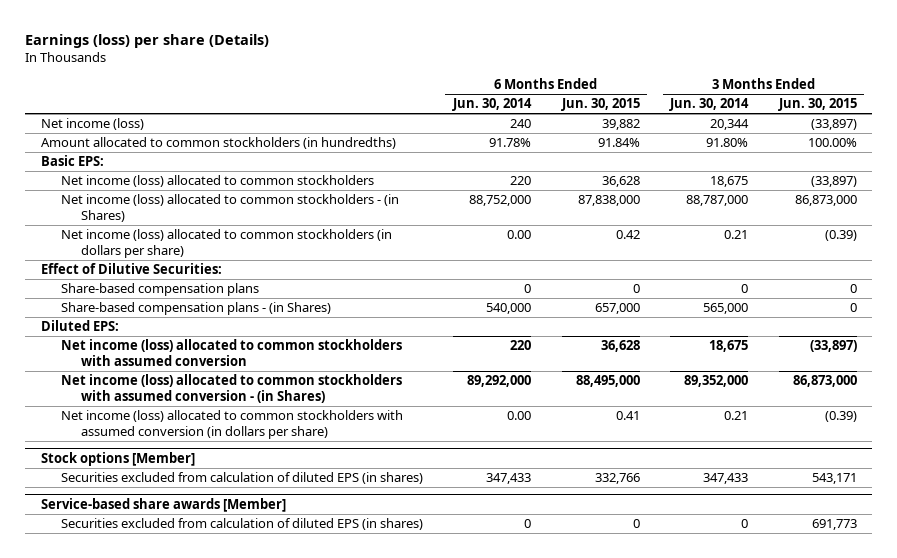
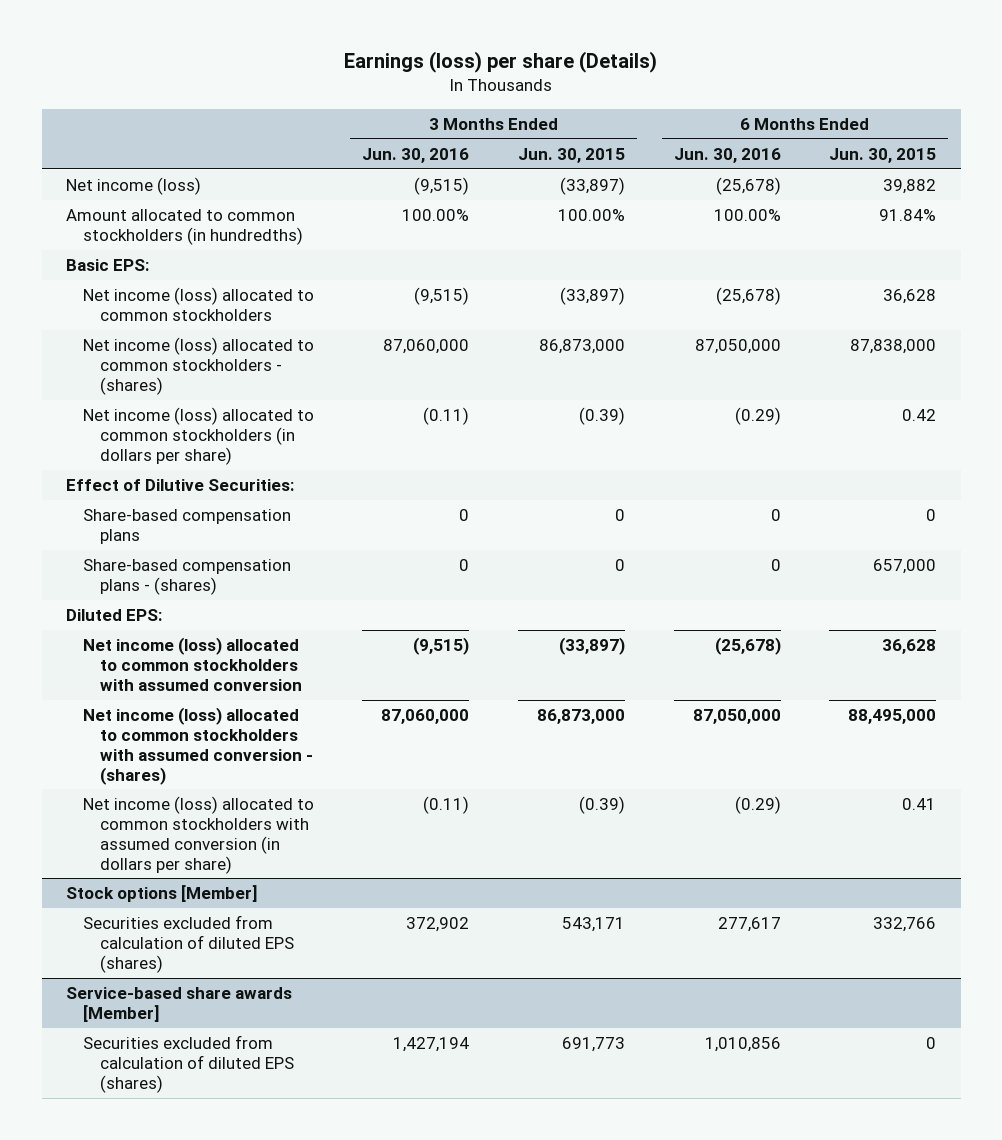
[452,98,533,112] Jun. 30, 2014 -> none
[669,98,750,112] Jun. 30, 2014 -> none
none -> [362,147,470,163] Jun. 30, 2016
none -> [673,147,781,163] Jun. 30, 2016
[60,194,399,222] Net income (loss) allocated to common stockholders - (in Shares) -> [82,337,314,395] Net income (loss) allocated to common stockholders - (shares)
[60,302,331,316] Share-based compensation plans - (in Shares) -> [82,559,291,595] Share-based compensation plans - (shares)
[60,374,402,403] Net income (loss) allocated to common stockholders with assumed conversion - (in Shares) -> [82,707,313,785] Net income (loss) allocated to common stockholders with assumed conversion - (shares)
[60,472,423,485] Securities excluded from calculation of diluted EPS (in shares) -> [82,915,294,973] Securities excluded from calculation of diluted EPS (shares)
[60,518,423,531] Securities excluded from calculation of diluted EPS (in shares) -> [82,1035,294,1093] Securities excluded from calculation of diluted EPS (shares)

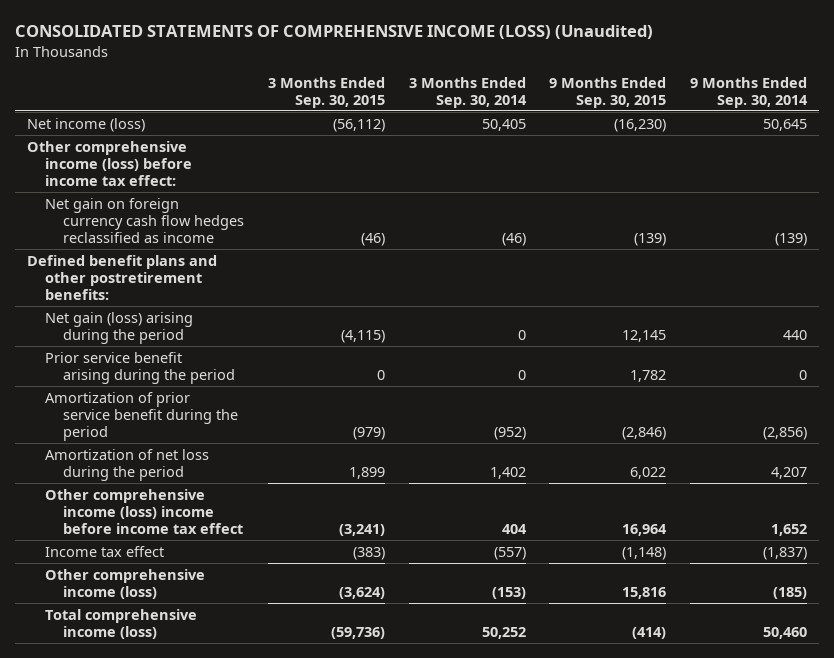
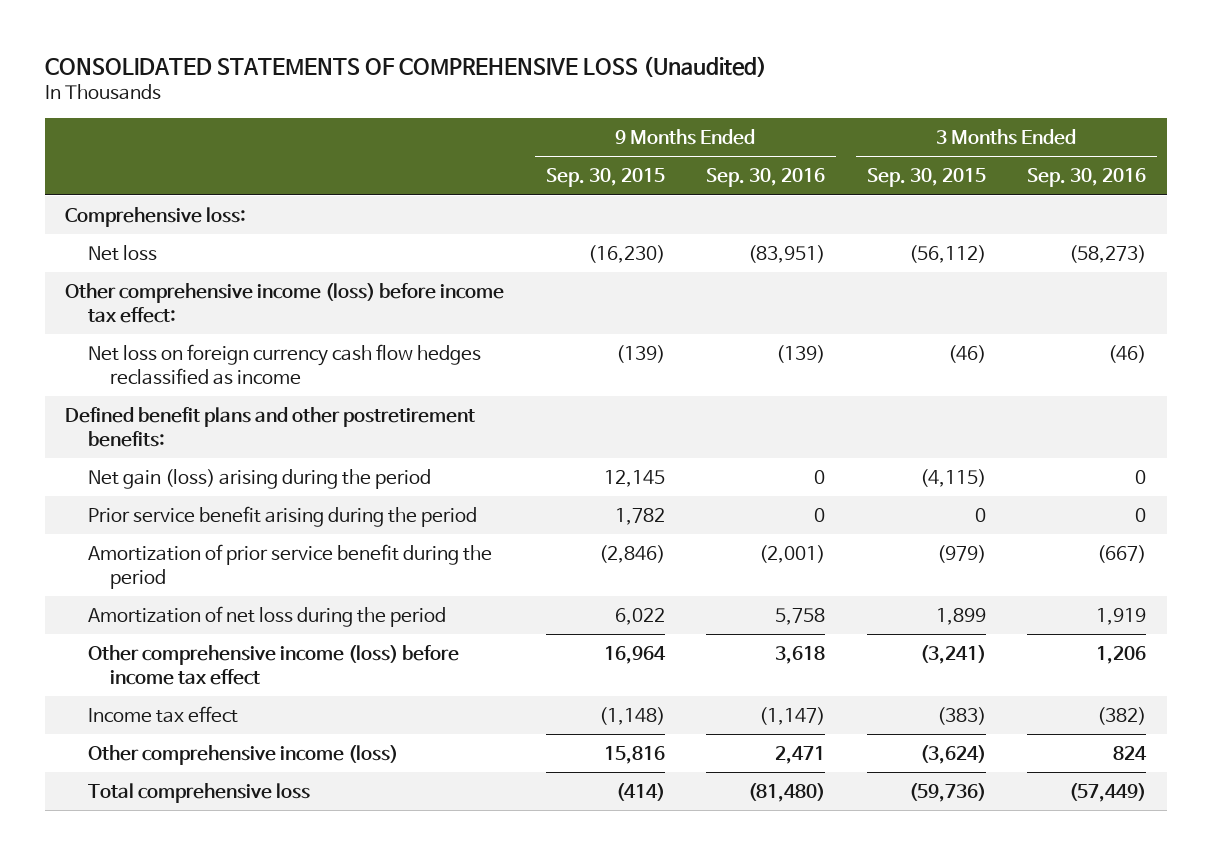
[14,25,653,40] CONSOLIDATED STATEMENTS OF COMPREHENSIVE INCOME (LOSS) (Unaudited) -> [44,55,767,77] CONSOLIDATED STATEMENTS OF COMPREHENSIVE LOSS (Unaudited)
[408,76,527,108] 3 Months Ended Sep. 30, 2014 -> none
[690,76,809,108] 9 Months Ended Sep. 30, 2014 -> none
none -> [706,168,826,188] Sep. 30, 2016
none -> [1027,168,1147,188] Sep. 30, 2016
none -> [65,206,247,227] Comprehensive loss:
[26,117,145,132] Net income (loss) -> [87,244,157,261] Net loss
[44,197,244,243] Net gain on foreign currency cash flow hedges reclassified as income -> [87,343,481,385] Net loss on foreign currency cash flow hedges reclassified as income
[44,488,243,534] Other comprehensive income (loss) income before income tax effect -> [87,644,459,685] Other comprehensive income (loss) before income tax effect
[44,608,197,639] Total comprehensive income (loss) -> [87,782,310,803] Total comprehensive loss

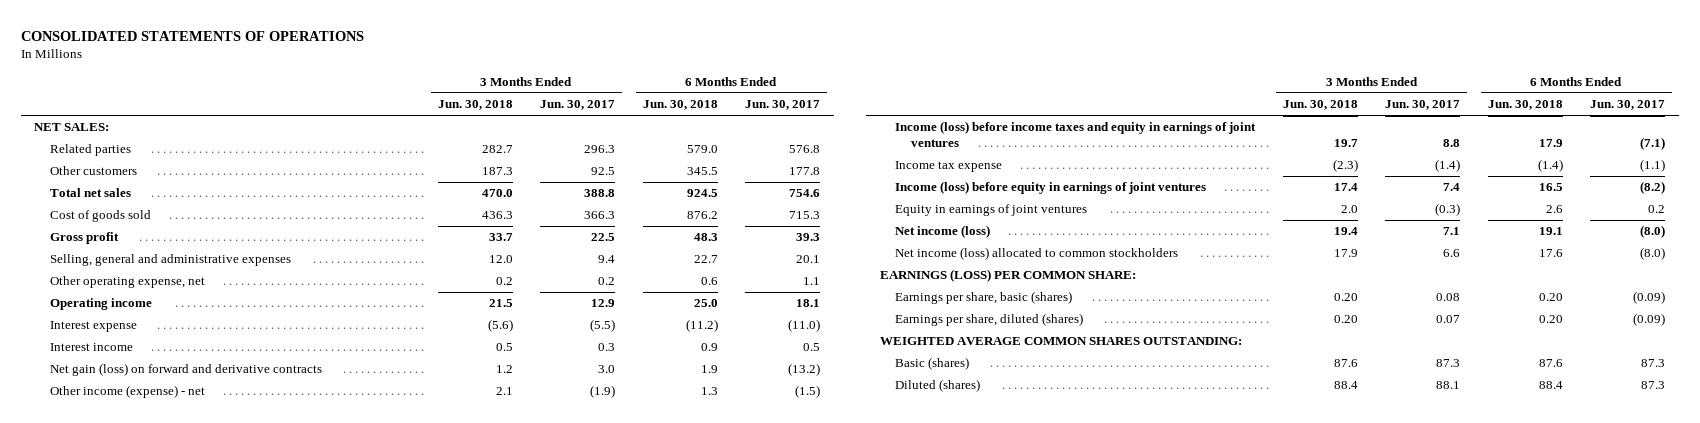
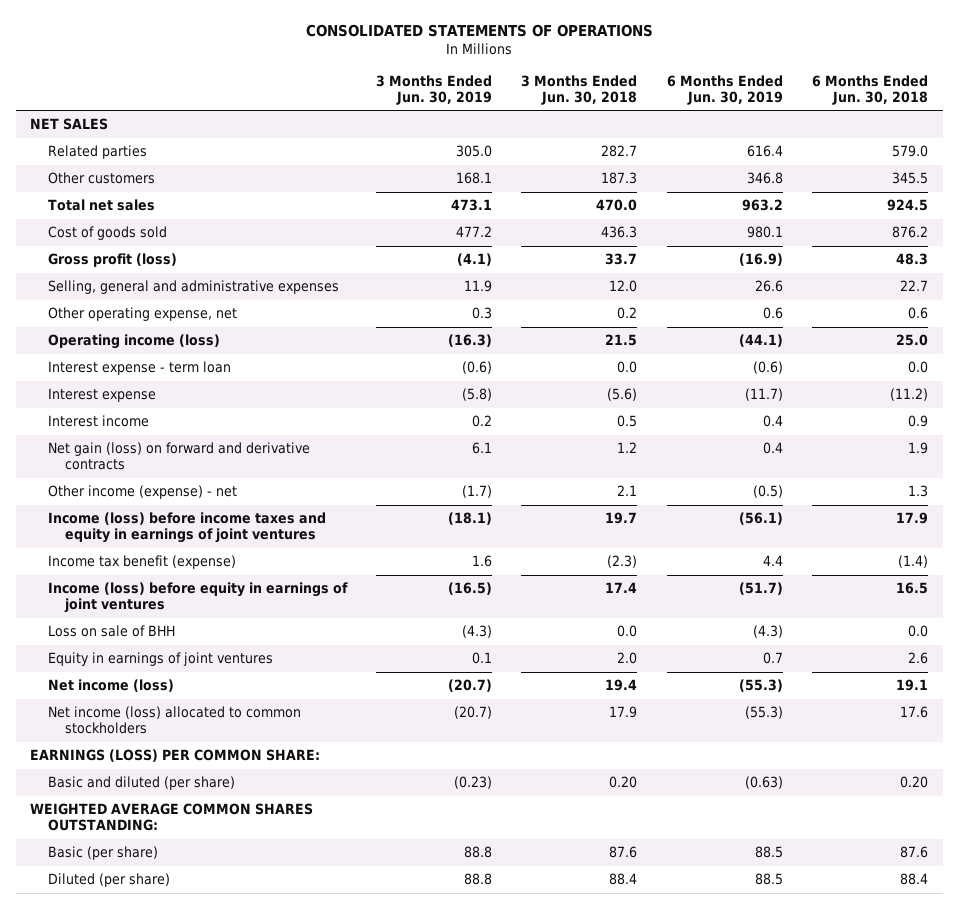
[540,100,616,111] Jun. 30, 2017 -> none
[745,100,821,111] Jun. 30, 2017 -> none
none -> [376,74,493,105] 3 Months Ended Jun. 30, 2019
none -> [666,74,783,105] 6 Months Ended Jun. 30, 2019
[34,123,110,132] NET SALES: -> [30,118,109,131] NET SALES
[50,232,120,245] Gross profit -> [47,253,177,268] Gross profit (loss)
[50,298,153,311] Operating income -> [47,334,220,350] Operating income (loss)
none -> [47,361,231,376] Interest expense - term loan
[895,161,1003,173] Income tax expense -> [47,555,236,570] Income tax benefit (expense)
none -> [47,625,175,638] Loss on sale of BHH
[895,291,1073,305] Earnings per share, basic (shares) -> none
[895,313,1084,327] Earnings per share, diluted (shares) -> none
none -> [47,776,235,791] Basic and diluted (per share)
[895,357,970,371] Basic (shares) -> [47,846,158,861] Basic (per share)
[895,379,981,393] Diluted (shares) -> [47,873,170,888] Diluted (per share)

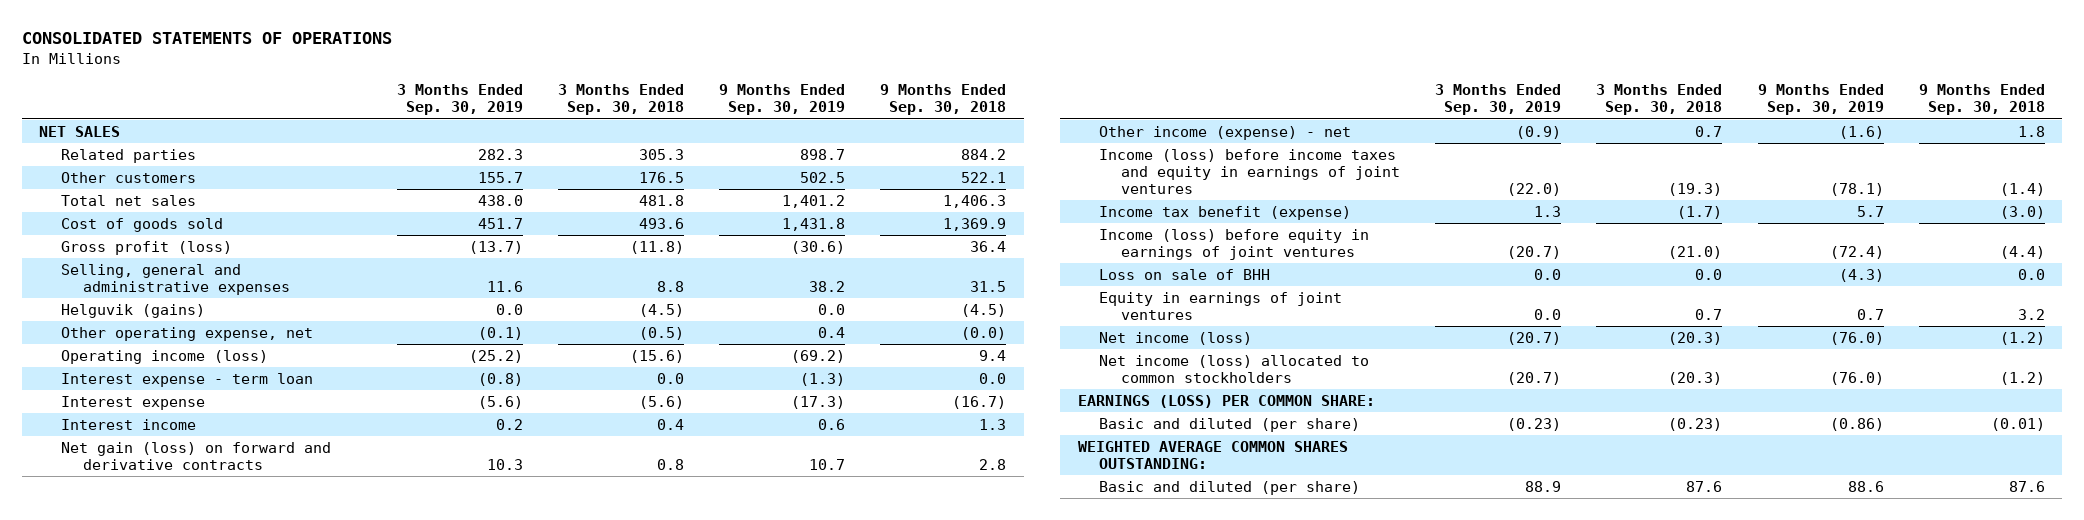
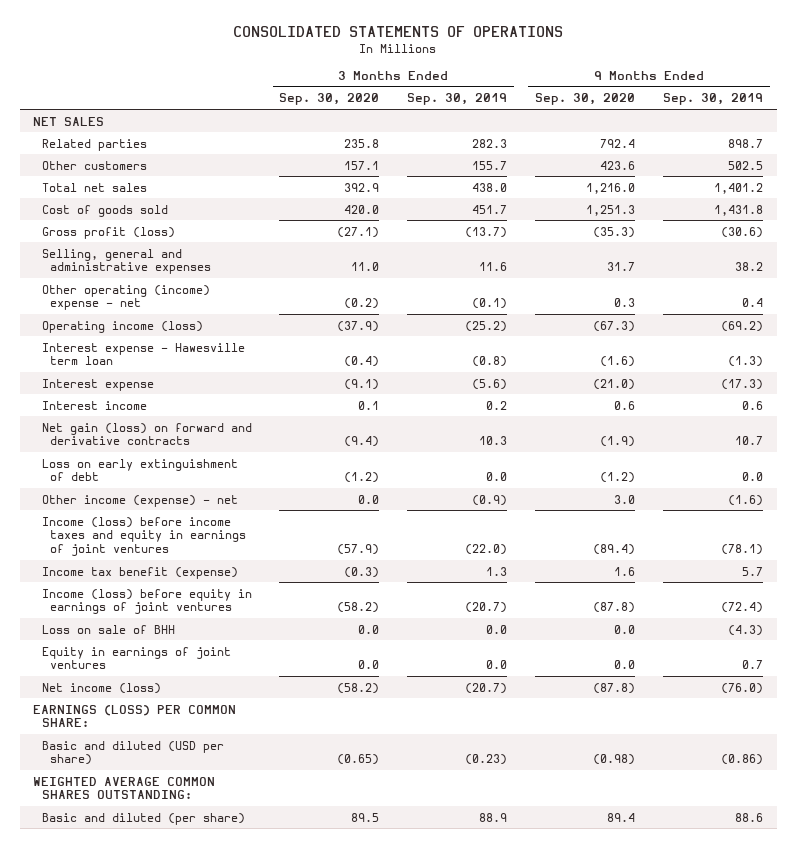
[558,84,685,116] 3 Months Ended Sep. 30, 2018 -> none
[880,84,1007,116] 9 Months Ended Sep. 30, 2018 -> none
none -> [279,93,380,106] Sep. 30, 2020
none -> [535,93,636,106] Sep. 30, 2020
[61,303,206,318] Helguvik (gains) -> none
[61,326,314,341] Other operating expense, net -> [41,284,210,311] Other operating (income) expense - net
[61,372,314,387] Interest expense - term loan -> [41,342,245,366] Interest expense - Hawesville term loan
none -> [41,458,238,482] Loss on early extinguishment of debt
[1099,354,1370,384] Net income (loss) allocated to common stockholders -> none
[1099,417,1361,432] Basic and diluted (per share) -> [41,740,224,766] Basic and diluted (USD per share)

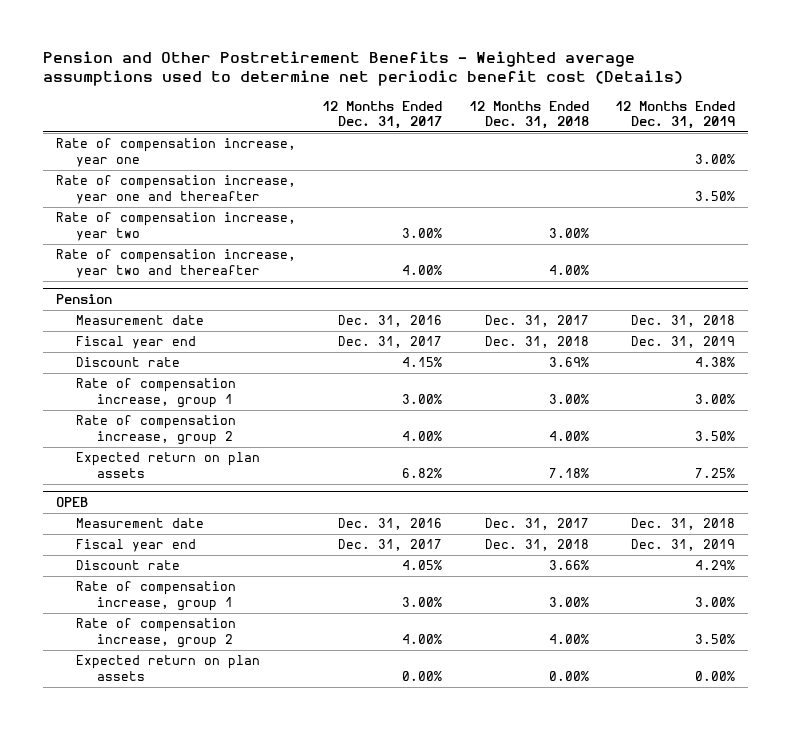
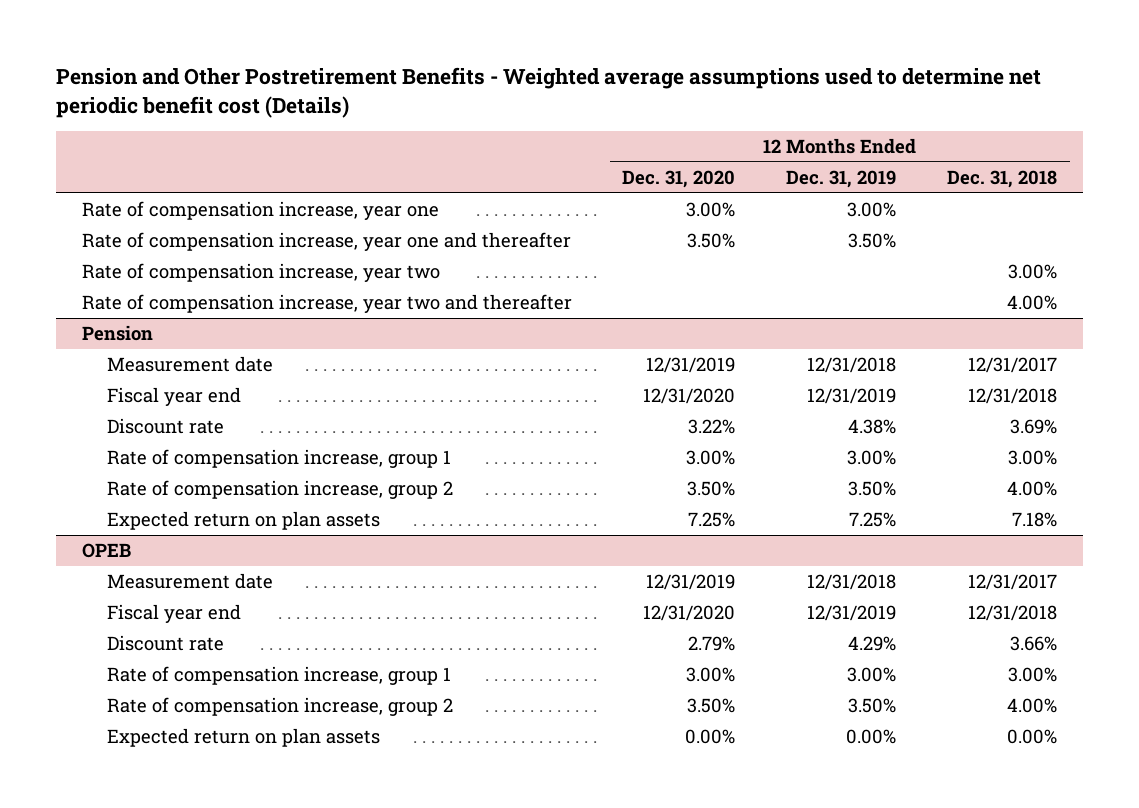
[322,100,443,129] 12 Months Ended Dec. 31, 2017 -> none
none -> [622,169,736,188] Dec. 31, 2020
[484,315,589,328] Dec. 31, 2017 -> [968,356,1058,373] 12/31/2017
[631,315,736,328] Dec. 31, 2018 -> [807,356,897,373] 12/31/2018
[484,336,589,349] Dec. 31, 2018 -> [968,387,1058,404] 12/31/2018
[631,336,736,349] Dec. 31, 2019 -> [807,387,897,404] 12/31/2019
[484,518,589,531] Dec. 31, 2017 -> [968,573,1058,590] 12/31/2017
[631,518,736,531] Dec. 31, 2018 -> [807,573,897,590] 12/31/2018
[484,539,589,552] Dec. 31, 2018 -> [968,604,1058,621] 12/31/2018
[631,539,736,552] Dec. 31, 2019 -> [807,604,897,621] 12/31/2019

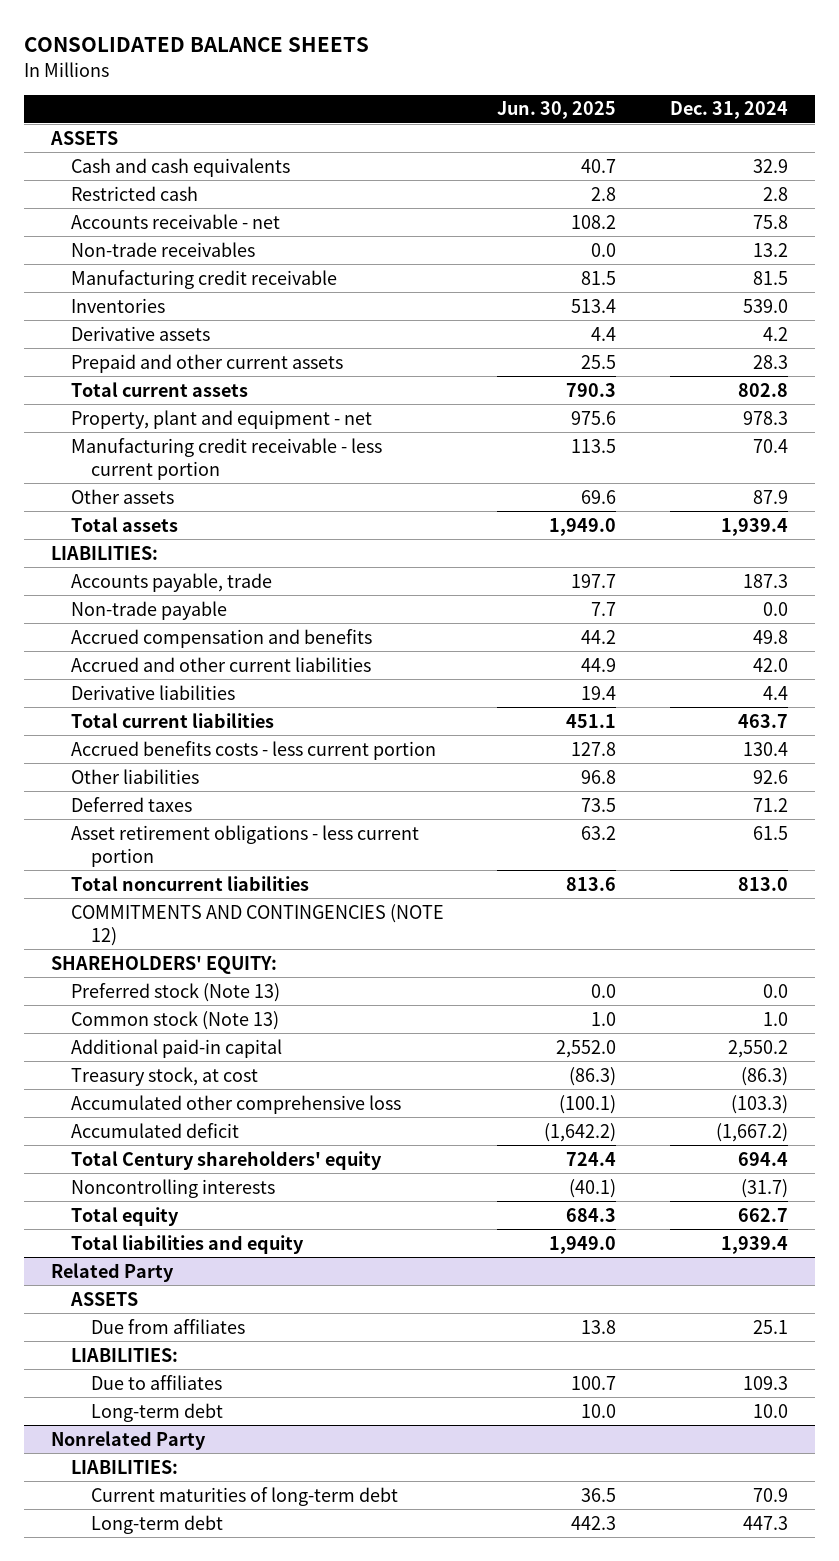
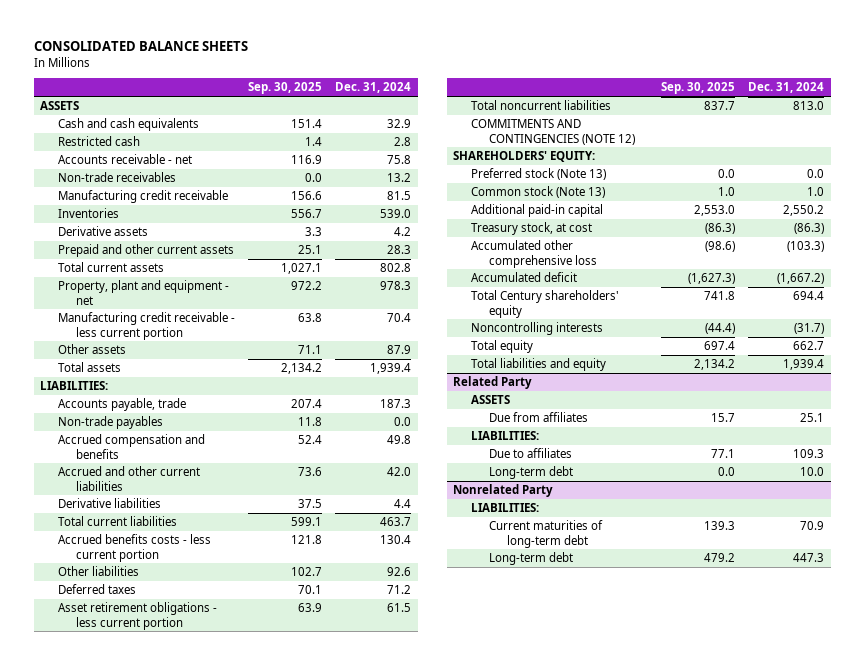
[497,101,617,120] Jun. 30, 2025 -> none
none -> [248,82,323,95] Sep. 30, 2025
[71,600,228,620] Non-trade payable -> [58,415,164,429] Non-trade payables

